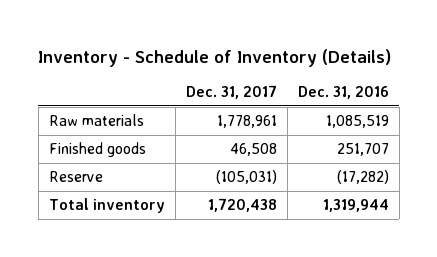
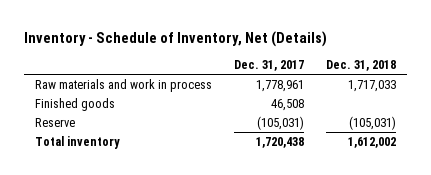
[38,48,392,67] Inventory - Schedule of Inventory (Details) -> [23,30,327,47] Inventory - Schedule of Inventory, Net (Details)
[297,86,389,100] Dec. 31, 2016 -> none
none -> [325,60,396,72] Dec. 31, 2018
[48,114,144,127] Raw materials -> [34,78,212,92] Raw materials and work in process

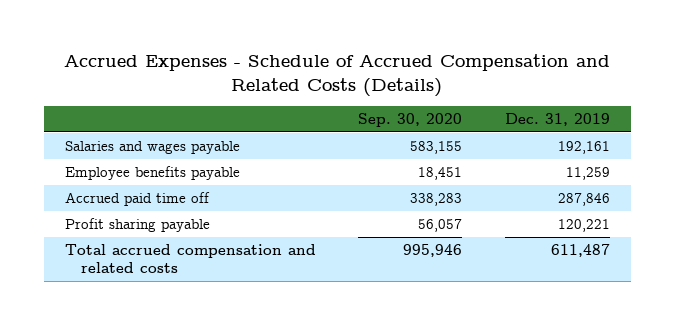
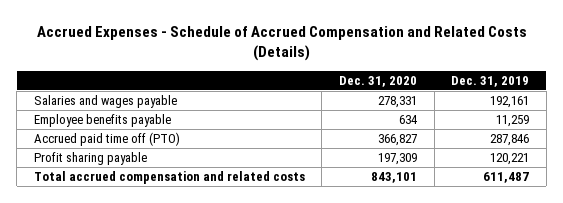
[358,112,463,127] Sep. 30, 2020 -> none
none -> [339,75,418,87] Dec. 31, 2020
[64,192,210,207] Accrued paid time off -> [33,132,180,147] Accrued paid time off (PTO)

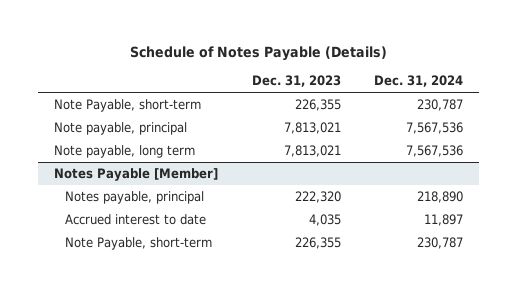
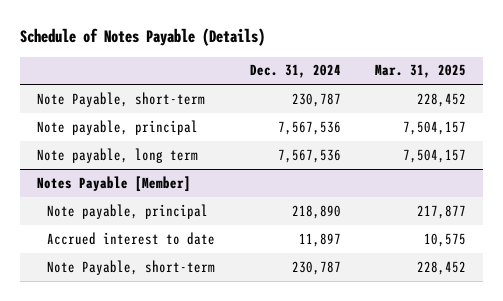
[251,75,341,88] Dec. 31, 2023 -> none
none -> [374,64,466,79] Mar. 31, 2025
[64,190,204,204] Notes payable, principal -> [47,203,209,219] Note payable, principal

